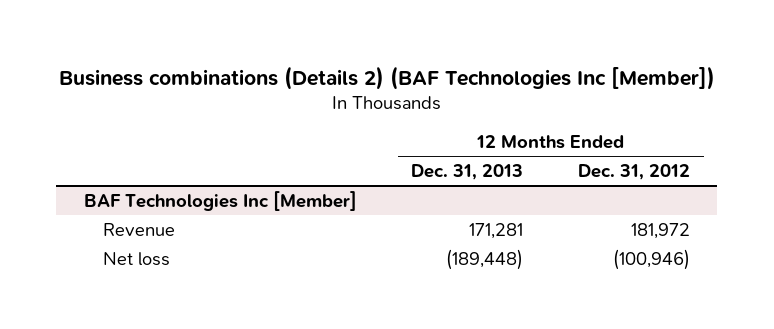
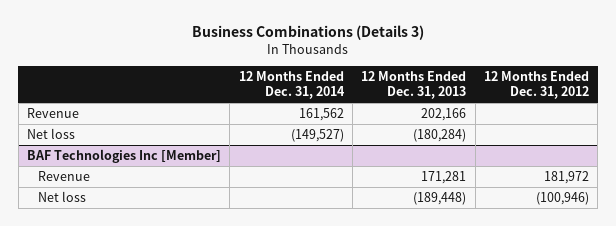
[58,65,715,90] Business combinations (Details 2) (BAF Technologies Inc [Member]) -> [192,25,425,41] Business Combinations (Details 3)
none -> [238,71,345,100] 12 Months Ended Dec. 31, 2014
none -> [27,107,80,118] Revenue
none -> [27,127,76,139] Net loss

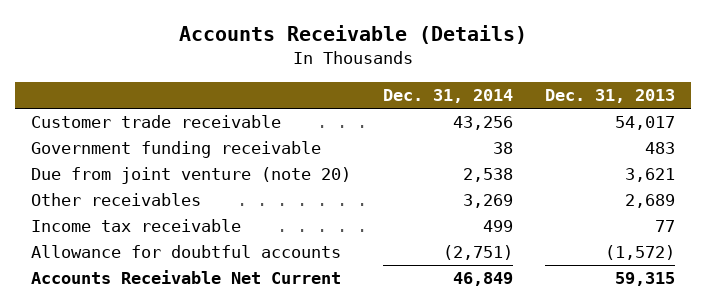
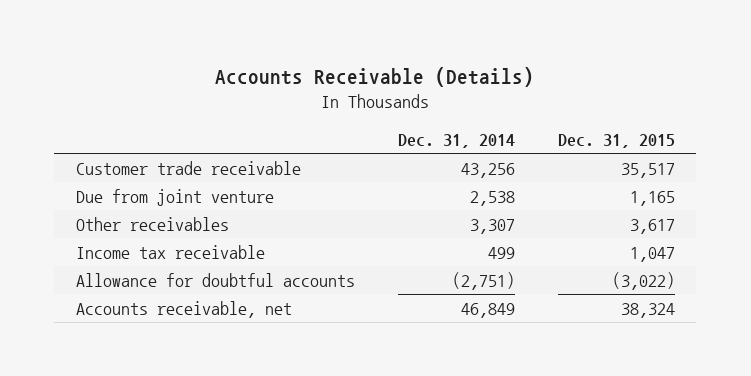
[544,89,675,104] Dec. 31, 2013 -> none
none -> [557,134,675,149] Dec. 31, 2015
[30,141,321,159] Government funding receivable -> none
[30,167,351,185] Due from joint venture (note 20) -> [75,188,274,206] Due from joint venture
[462,194,513,209] 3,269 -> [469,218,515,234] 3,307
[30,270,341,285] Accounts Receivable Net Current -> [75,300,292,318] Accounts receivable, net

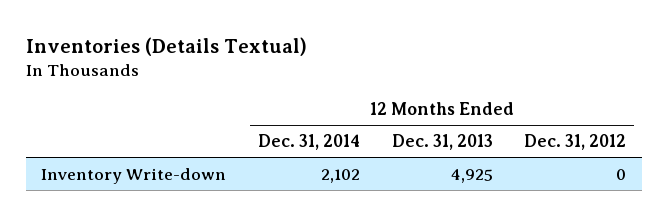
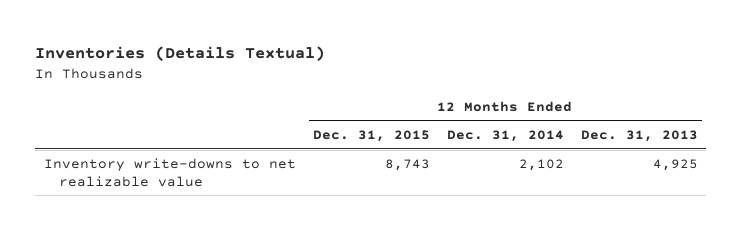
[524,134,627,151] Dec. 31, 2012 -> none
none -> [312,130,430,143] Dec. 31, 2015
[41,167,227,184] Inventory Write-down -> [43,158,296,187] Inventory write-downs to net realizable value

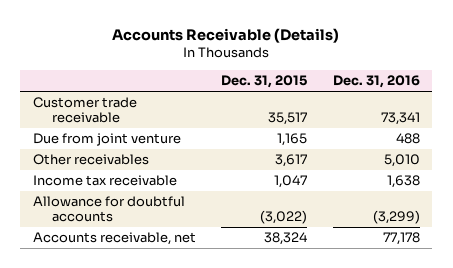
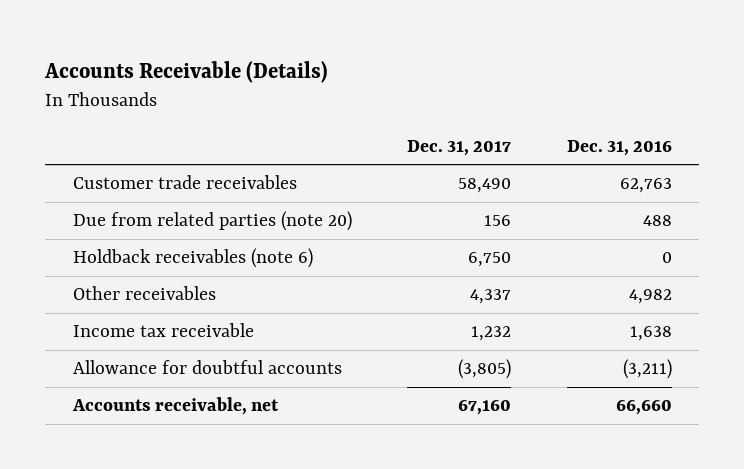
[221,75,308,89] Dec. 31, 2015 -> none
none -> [407,139,512,156] Dec. 31, 2017
[32,97,137,124] Customer trade receivable -> [72,175,297,190] Customer trade receivables
[380,112,420,126] 73,341 -> [619,178,672,194] 62,763
[32,133,181,147] Due from joint venture -> [72,211,352,232] Due from related parties (note 20)
none -> [72,248,313,269] Holdback receivables (note 6)
[383,154,420,168] 5,010 -> [628,289,672,305] 4,982
[372,210,420,225] (3,299) -> [622,359,672,380] (3,211)
[382,232,420,246] 77,178 -> [615,400,672,416] 66,660

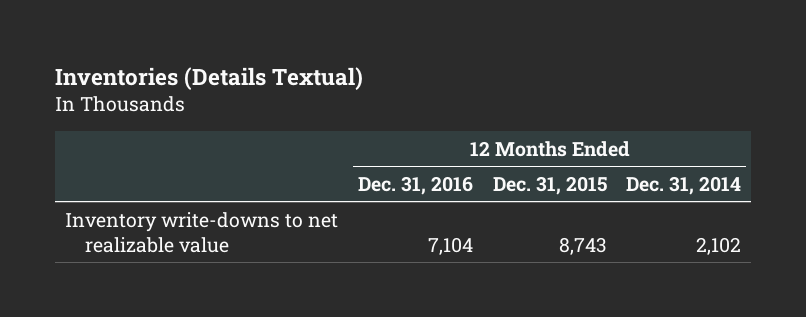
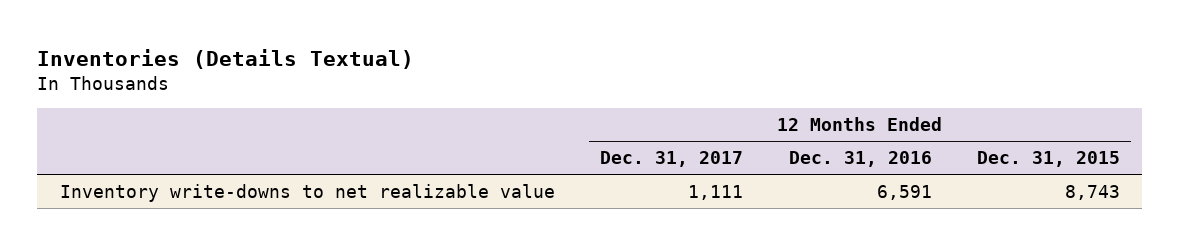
[626,175,742,195] Dec. 31, 2014 -> none
none -> [600,151,744,168] Dec. 31, 2017
[427,236,473,255] 7,104 -> [876,185,932,201] 6,591

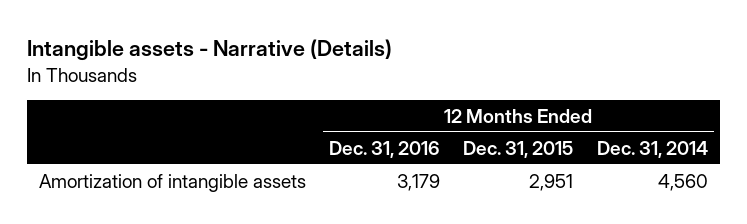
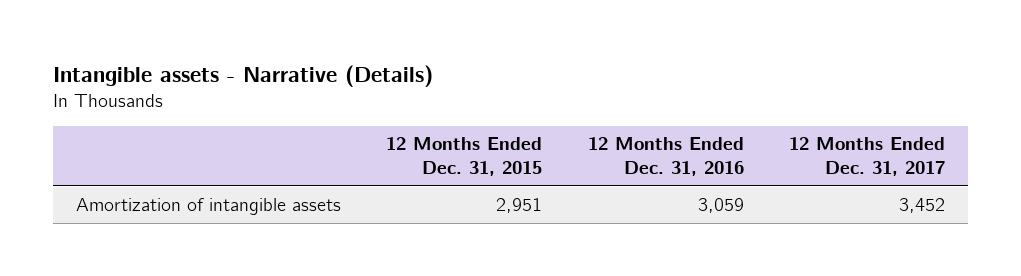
[596,140,708,158] Dec. 31, 2014 -> none
none -> [788,137,945,177] 12 Months Ended Dec. 31, 2017
[397,173,441,191] 3,179 -> [697,198,744,214] 3,059

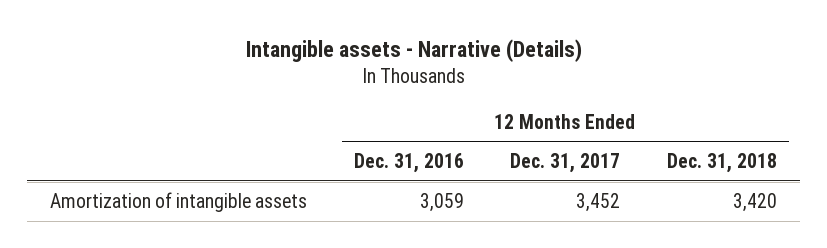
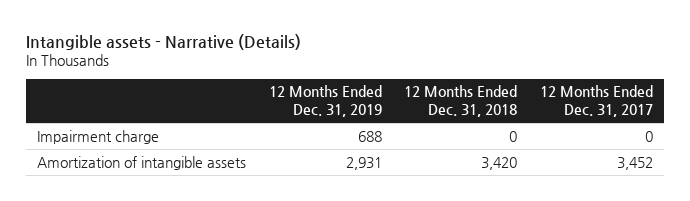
[353,152,464,173] Dec. 31, 2016 -> none
none -> [268,85,382,117] 12 Months Ended Dec. 31, 2019
none -> [36,129,159,144] Impairment charge

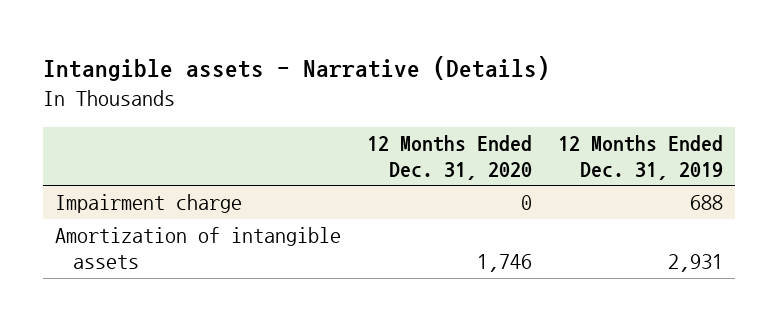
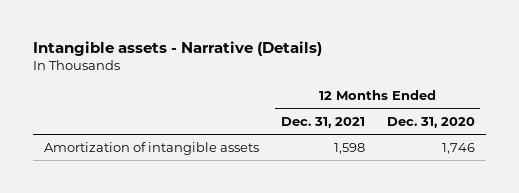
[557,135,723,180] 12 Months Ended Dec. 31, 2019 -> none
none -> [280,116,365,128] Dec. 31, 2021
[55,194,243,214] Impairment charge -> none

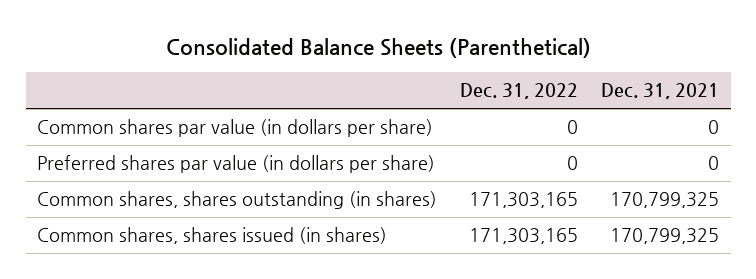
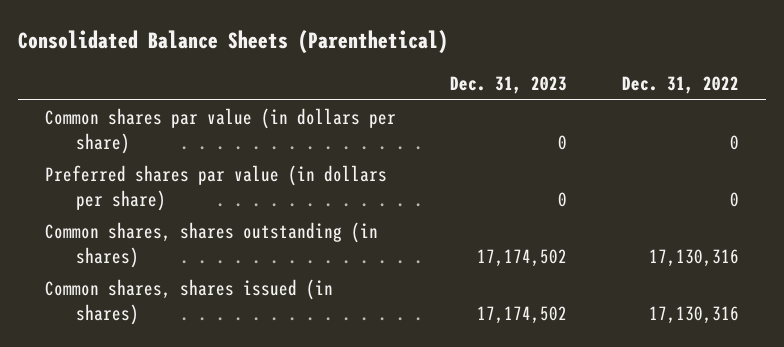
[601,83,720,100] Dec. 31, 2021 -> none
none -> [450,75,568,94] Dec. 31, 2023
[469,192,579,209] 171,303,165 -> [648,248,739,267] 17,130,316
[469,228,579,245] 171,303,165 -> [648,305,739,324] 17,130,316

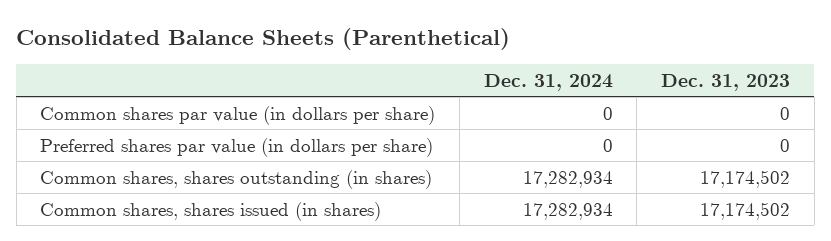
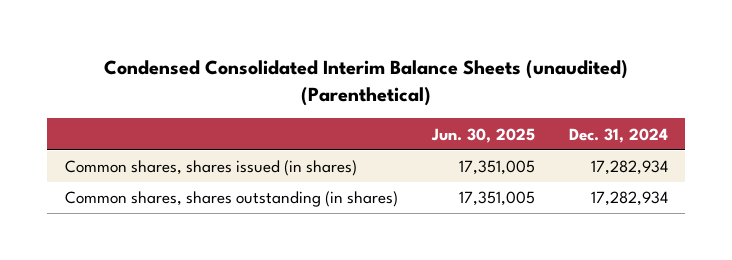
[16,28,511,51] Consolidated Balance Sheets (Parenthetical) -> [104,60,629,107] Condensed Consolidated Interim Balance Sheets (unaudited) (Parenthetical)
[661,73,791,91] Dec. 31, 2023 -> none
none -> [430,127,535,143] Jun. 30, 2025
[40,105,436,125] Common shares par value (in dollars per share) -> none
[40,137,434,157] Preferred shares par value (in dollars per share) -> none
[40,169,433,189] Common shares, shares outstanding (in shares) -> [64,191,398,208] Common shares, shares outstanding (in shares)

